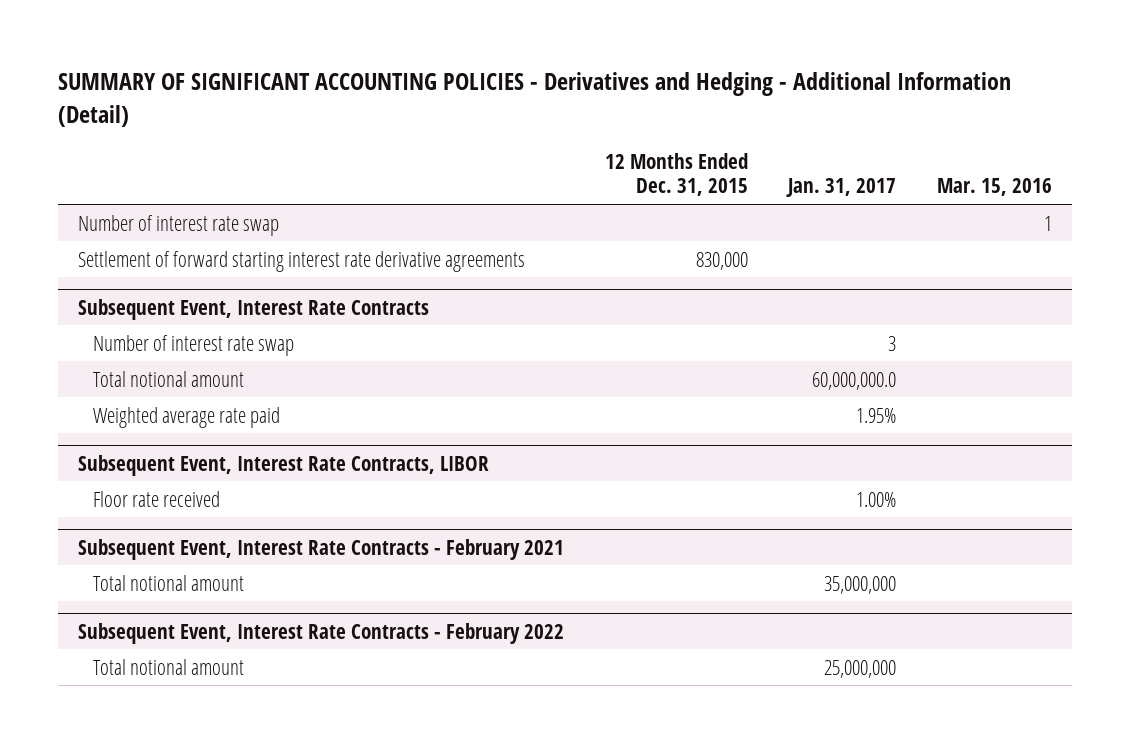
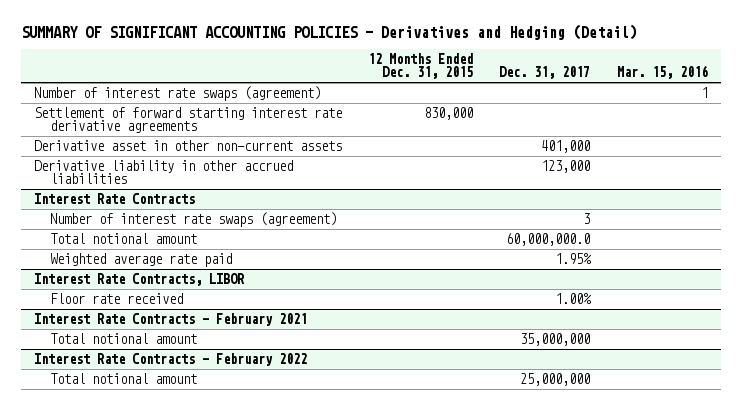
[58,72,1012,127] SUMMARY OF SIGNIFICANT ACCOUNTING POLICIES - Derivatives and Hedging - Additional Information (Detail) -> [21,24,638,41] SUMMARY OF SIGNIFICANT ACCOUNTING POLICIES - Derivatives and Hedging (Detail)
[786,178,897,198] Jan. 31, 2017 -> none
none -> [499,66,591,80] Dec. 31, 2017
[78,214,280,236] Number of interest rate swap -> [34,86,322,102] Number of interest rate swaps (agreement)
none -> [34,140,343,152] Derivative asset in other non-current assets
none -> [34,160,294,185] Derivative liability in other accrued liabilities
[78,298,430,320] Subsequent Event, Interest Rate Contracts -> [34,193,196,205] Interest Rate Contracts
[93,334,295,356] Number of interest rate swap -> [50,212,338,228] Number of interest rate swaps (agreement)
[78,454,490,476] Subsequent Event, Interest Rate Contracts, LIBOR -> [34,273,246,287] Interest Rate Contracts, LIBOR
[78,538,565,560] Subsequent Event, Interest Rate Contracts - February 2021 -> [34,313,308,327] Interest Rate Contracts - February 2021
[78,622,565,644] Subsequent Event, Interest Rate Contracts - February 2022 -> [34,353,308,367] Interest Rate Contracts - February 2022

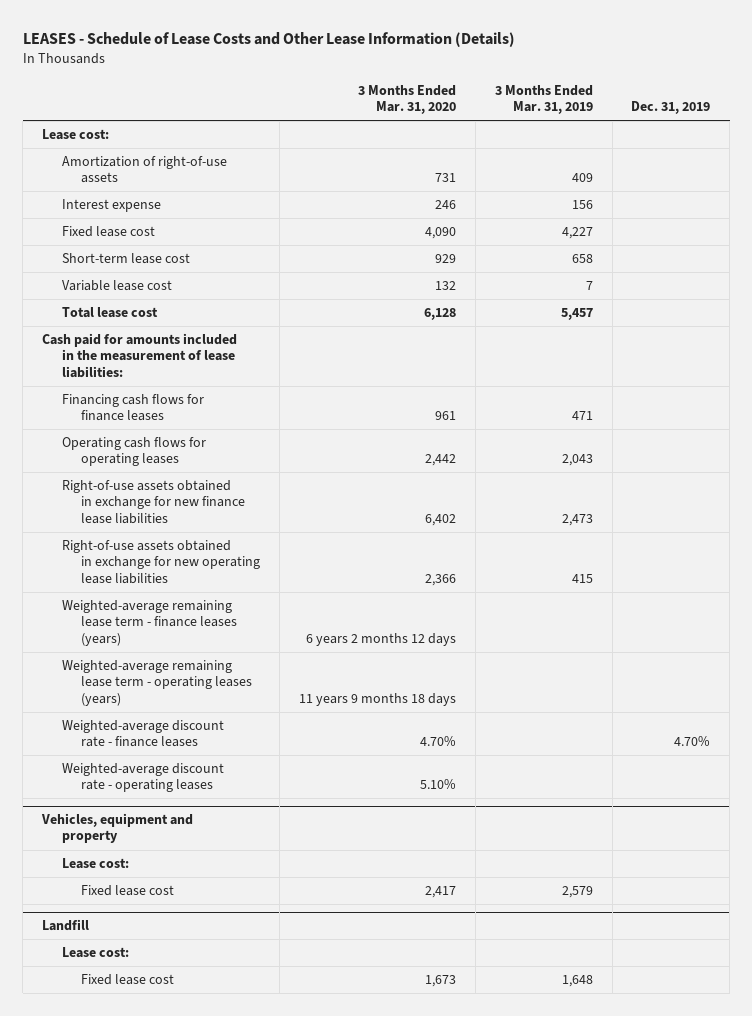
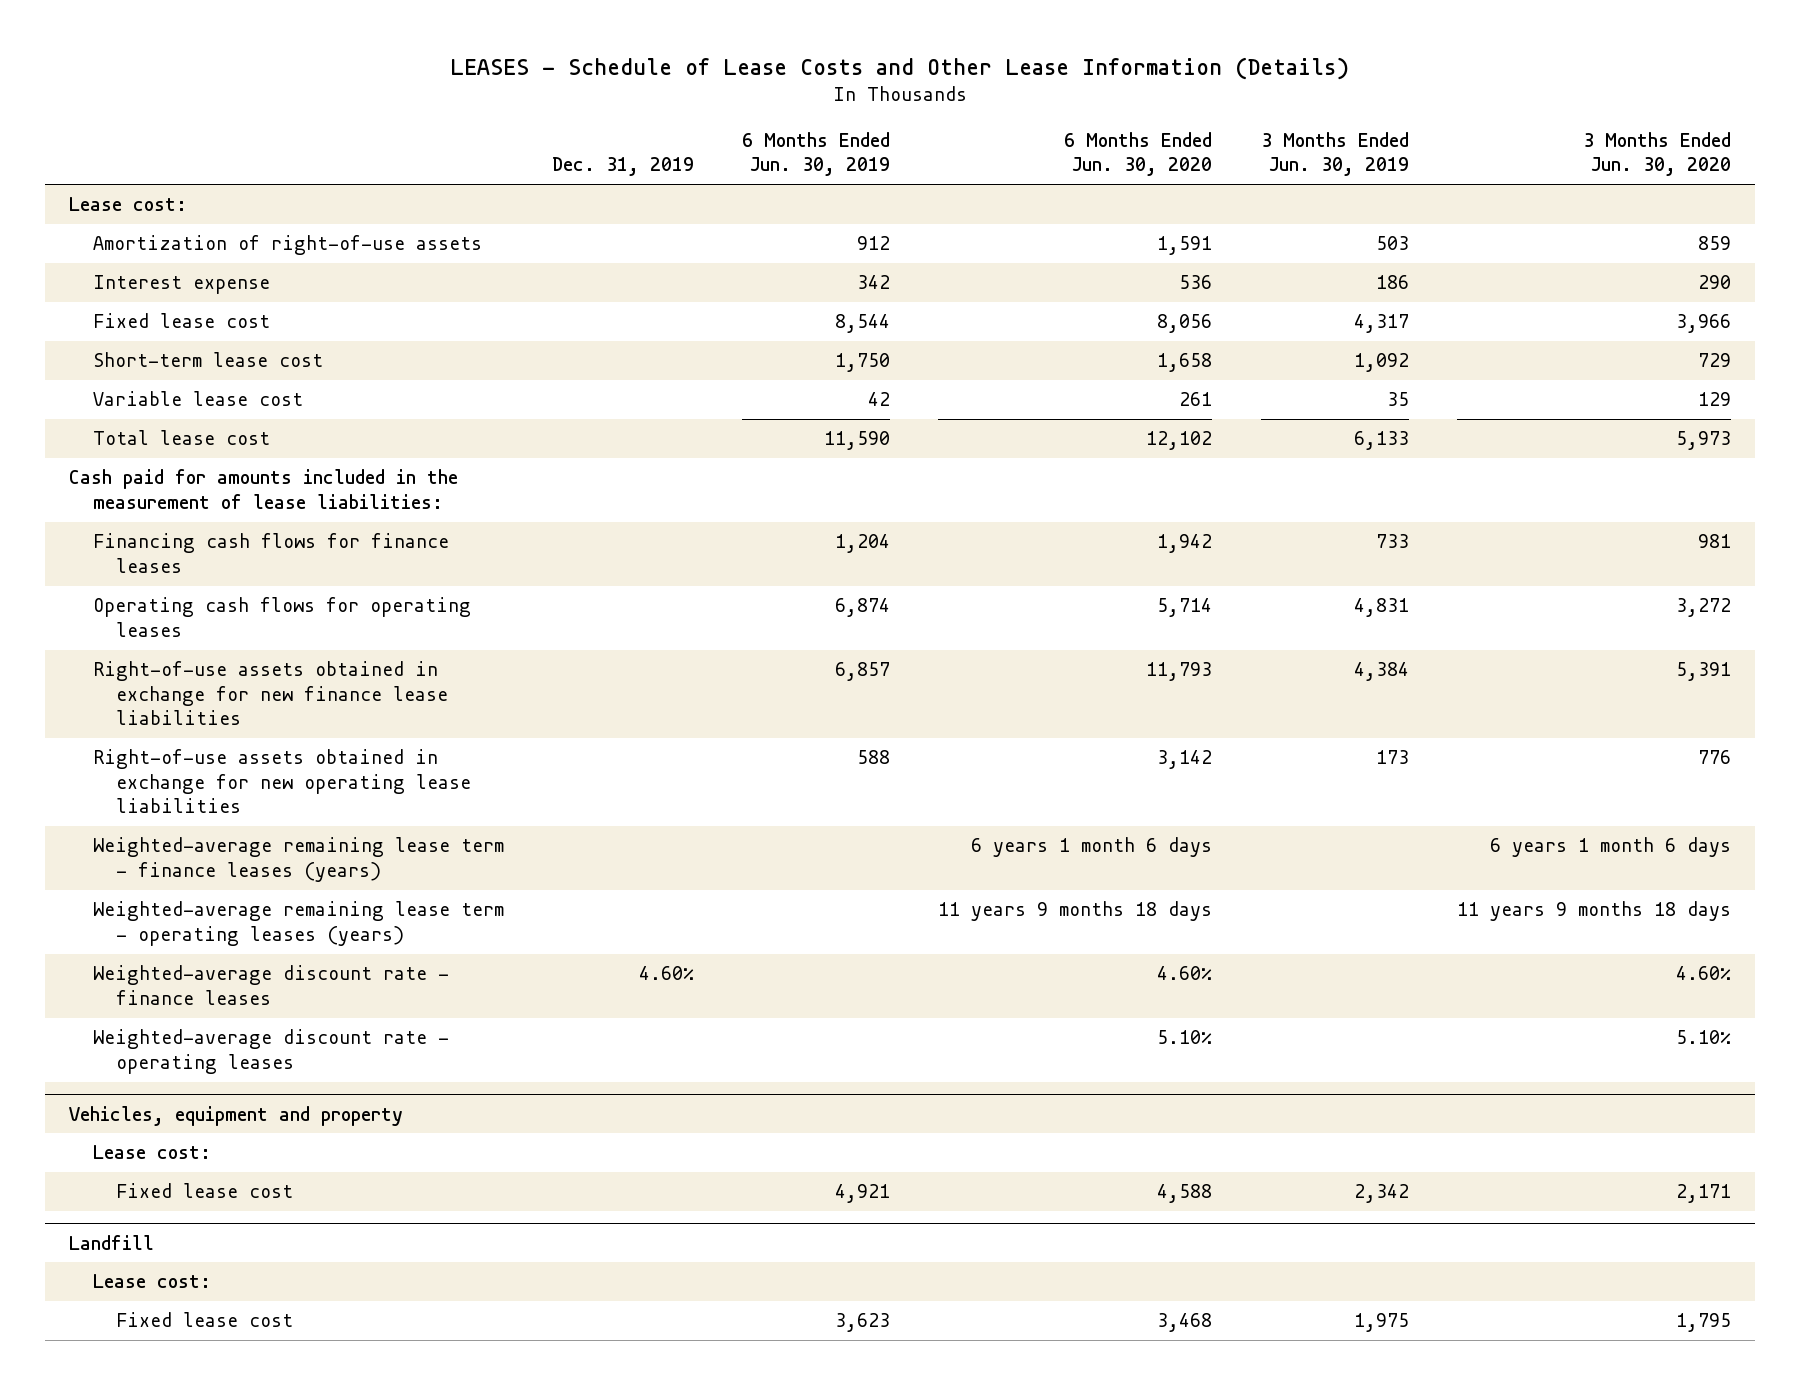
[358,85,457,115] 3 Months Ended Mar. 31, 2020 -> none
[494,85,593,115] 3 Months Ended Mar. 31, 2019 -> none
none -> [742,131,891,177] 6 Months Ended Jun. 30, 2019
none -> [1064,131,1213,177] 6 Months Ended Jun. 30, 2020
none -> [1260,131,1409,177] 3 Months Ended Jun. 30, 2019
none -> [1582,131,1731,177] 3 Months Ended Jun. 30, 2020
[674,736,711,747] 4.70% -> [638,966,694,981] 4.60%

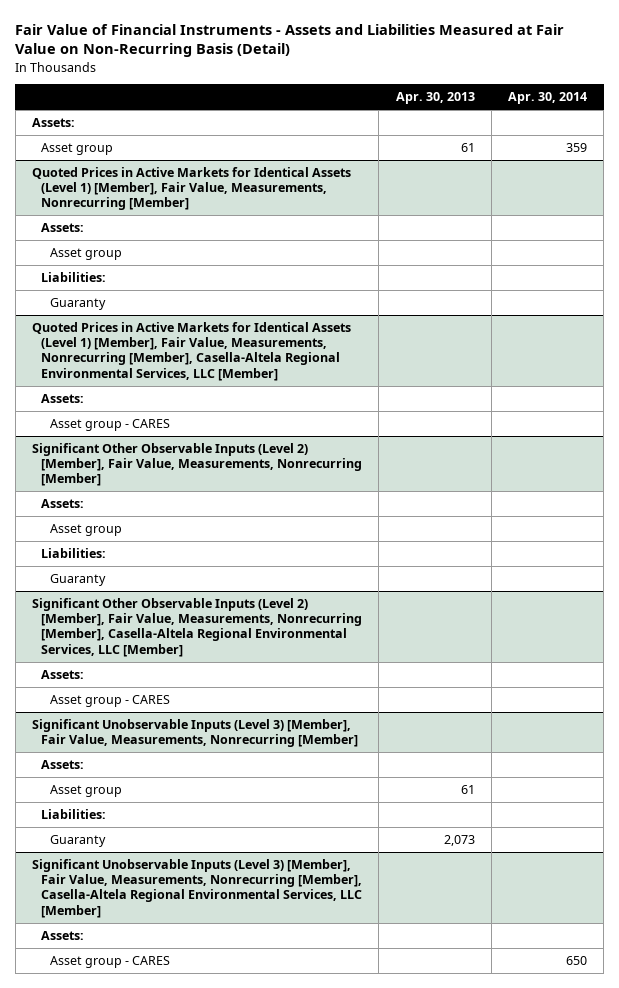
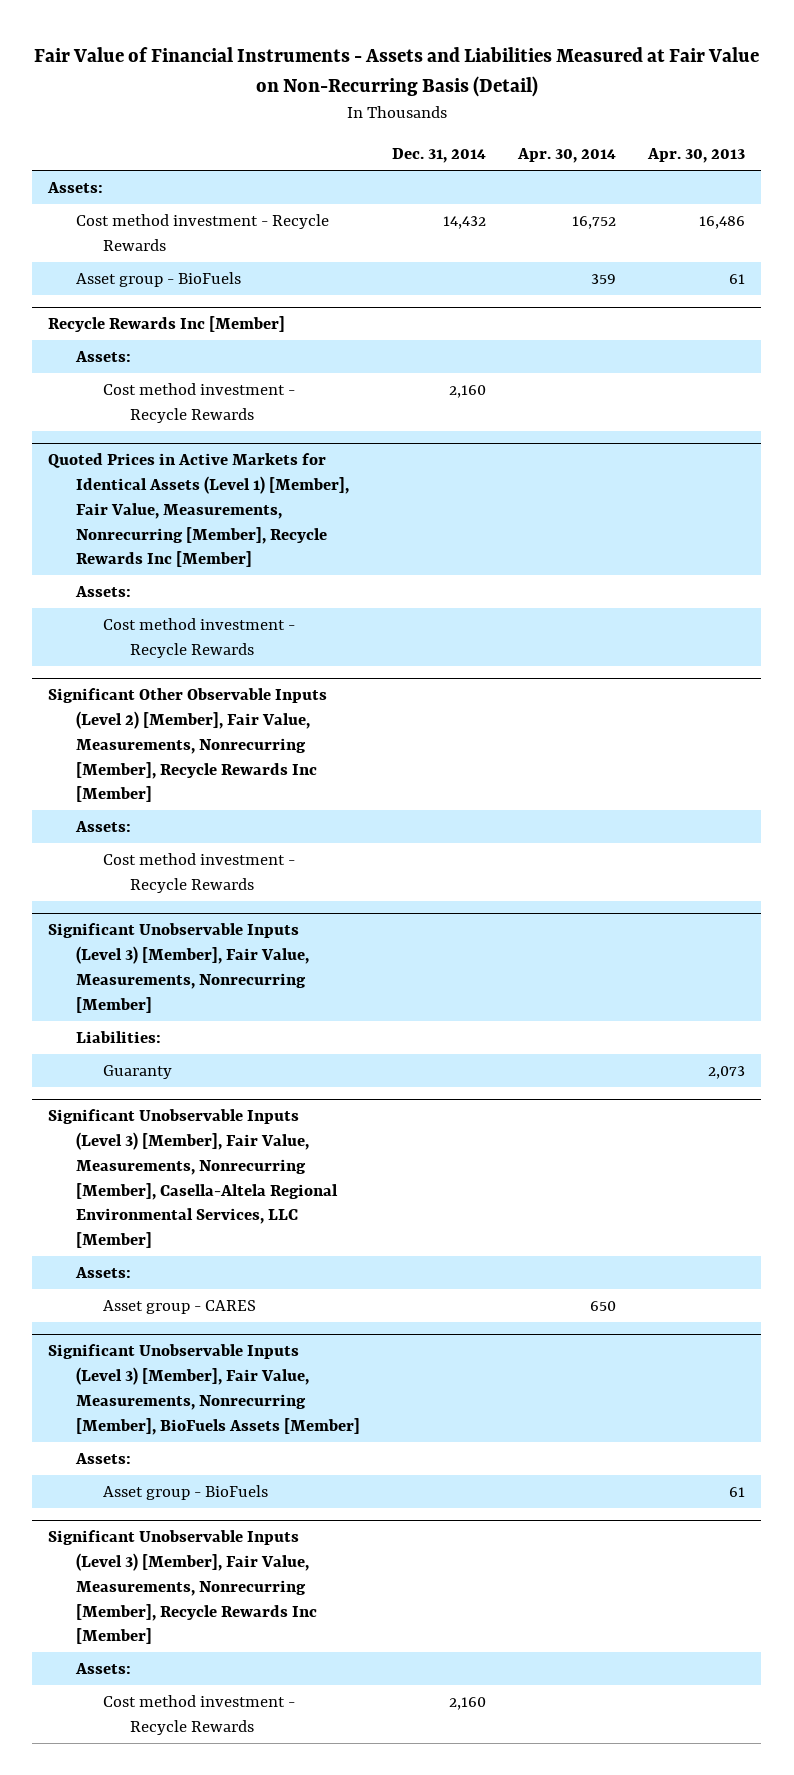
none -> [391,148,486,164] Dec. 31, 2014
none -> [75,213,329,251] Cost method investment - Recycle Rewards
[41,143,114,156] Asset group -> [75,271,241,287] Asset group - BioFuels
none -> [48,316,286,333] Recycle Rewards Inc [Member]
none -> [74,350,131,362] Assets:
none -> [102,382,295,423] Cost method investment - Recycle Rewards
[31,167,351,211] Quoted Prices in Active Markets for Identical Assets (Level 1) [Member], Fair Value, Measurements, Nonrecurring [Member] -> [48,453,349,568] Quoted Prices in Active Markets for Identical Assets (Level 1) [Member], Fair Value, Measurements, Nonrecurring [Member], Recycle Rewards Inc [Member]
[50,248,123,261] Asset group -> none
[41,272,107,283] Liabilities: -> none
[50,298,107,311] Guaranty -> none
[31,322,351,381] Quoted Prices in Active Markets for Identical Assets (Level 1) [Member], Fair Value, Measurements, Nonrecurring [Member], Casella-Altela Regional Environmental Services, LLC [Member] -> none
[41,394,85,404] Assets: -> none
[50,419,171,432] Asset group - CARES -> none
none -> [102,617,295,658] Cost method investment - Recycle Rewards
[31,443,363,487] Significant Other Observable Inputs (Level 2) [Member], Fair Value, Measurements, Nonrecurring [Member] -> [48,688,328,803] Significant Other Observable Inputs (Level 2) [Member], Fair Value, Measurements, Nonrecurring [Member], Recycle Rewards Inc [Member]
[50,524,123,537] Asset group -> none
[41,548,107,559] Liabilities: -> none
[50,574,107,587] Guaranty -> none
[31,598,363,657] Significant Other Observable Inputs (Level 2) [Member], Fair Value, Measurements, Nonrecurring [Member], Casella-Altela Regional Environmental Services, LLC [Member] -> none
[41,670,85,680] Assets: -> none
[50,695,171,708] Asset group - CARES -> none
none -> [102,852,295,893] Cost method investment - Recycle Rewards
[41,760,85,770] Assets: -> none
[50,785,123,798] Asset group -> none
none -> [48,1344,360,1435] Significant Unobservable Inputs (Level 3) [Member], Fair Value, Measurements, Nonrecurring [Member], BioFuels Assets [Member]
none -> [74,1452,131,1464] Assets:
none -> [102,1484,268,1500] Asset group - BioFuels
none -> [48,1530,317,1645] Significant Unobservable Inputs (Level 3) [Member], Fair Value, Measurements, Nonrecurring [Member], Recycle Rewards Inc [Member]
none -> [74,1662,131,1674] Assets:
none -> [102,1694,295,1735] Cost method investment - Recycle Rewards

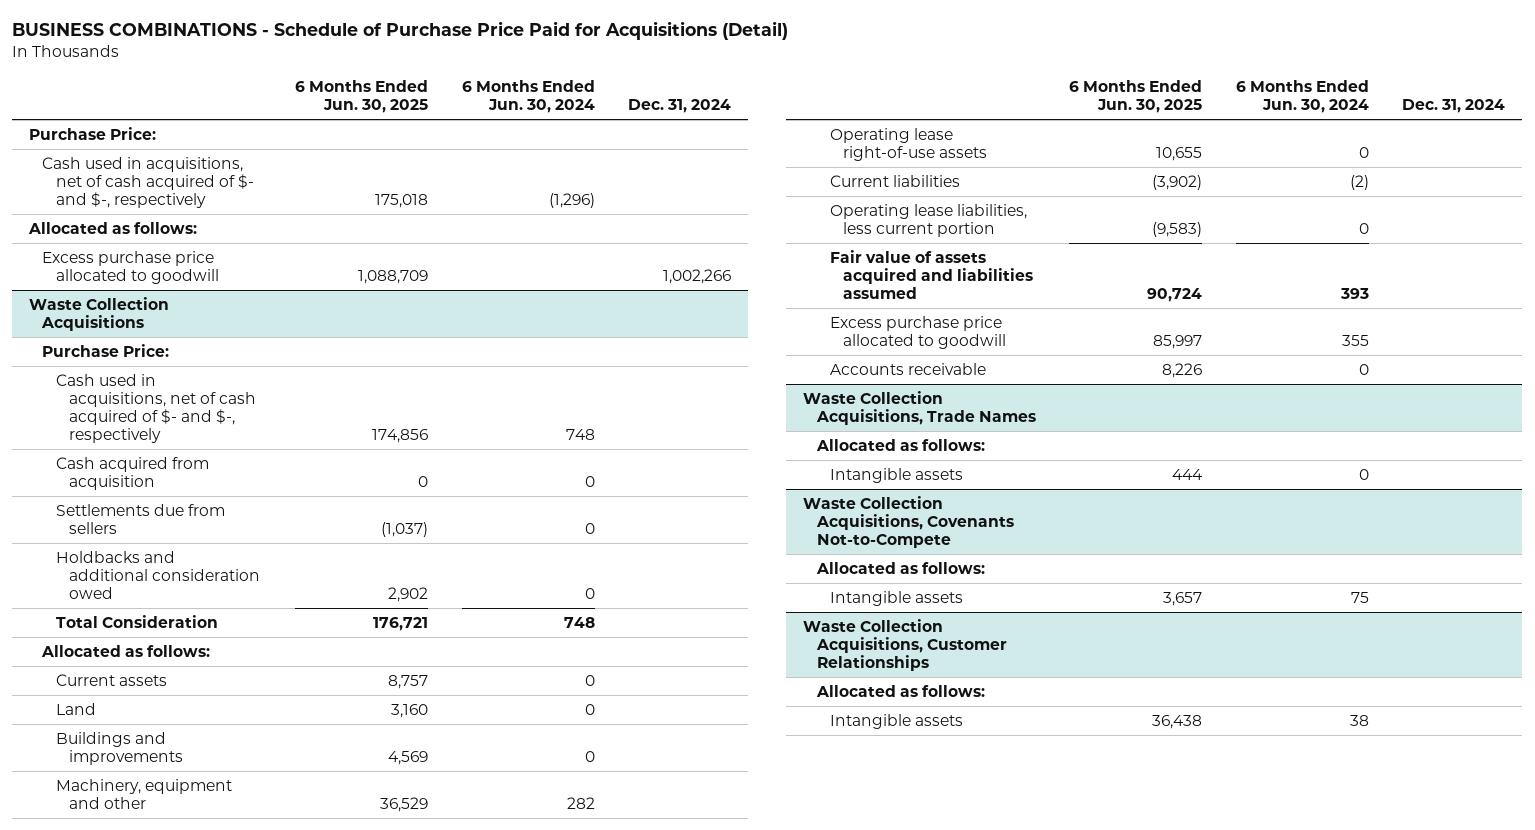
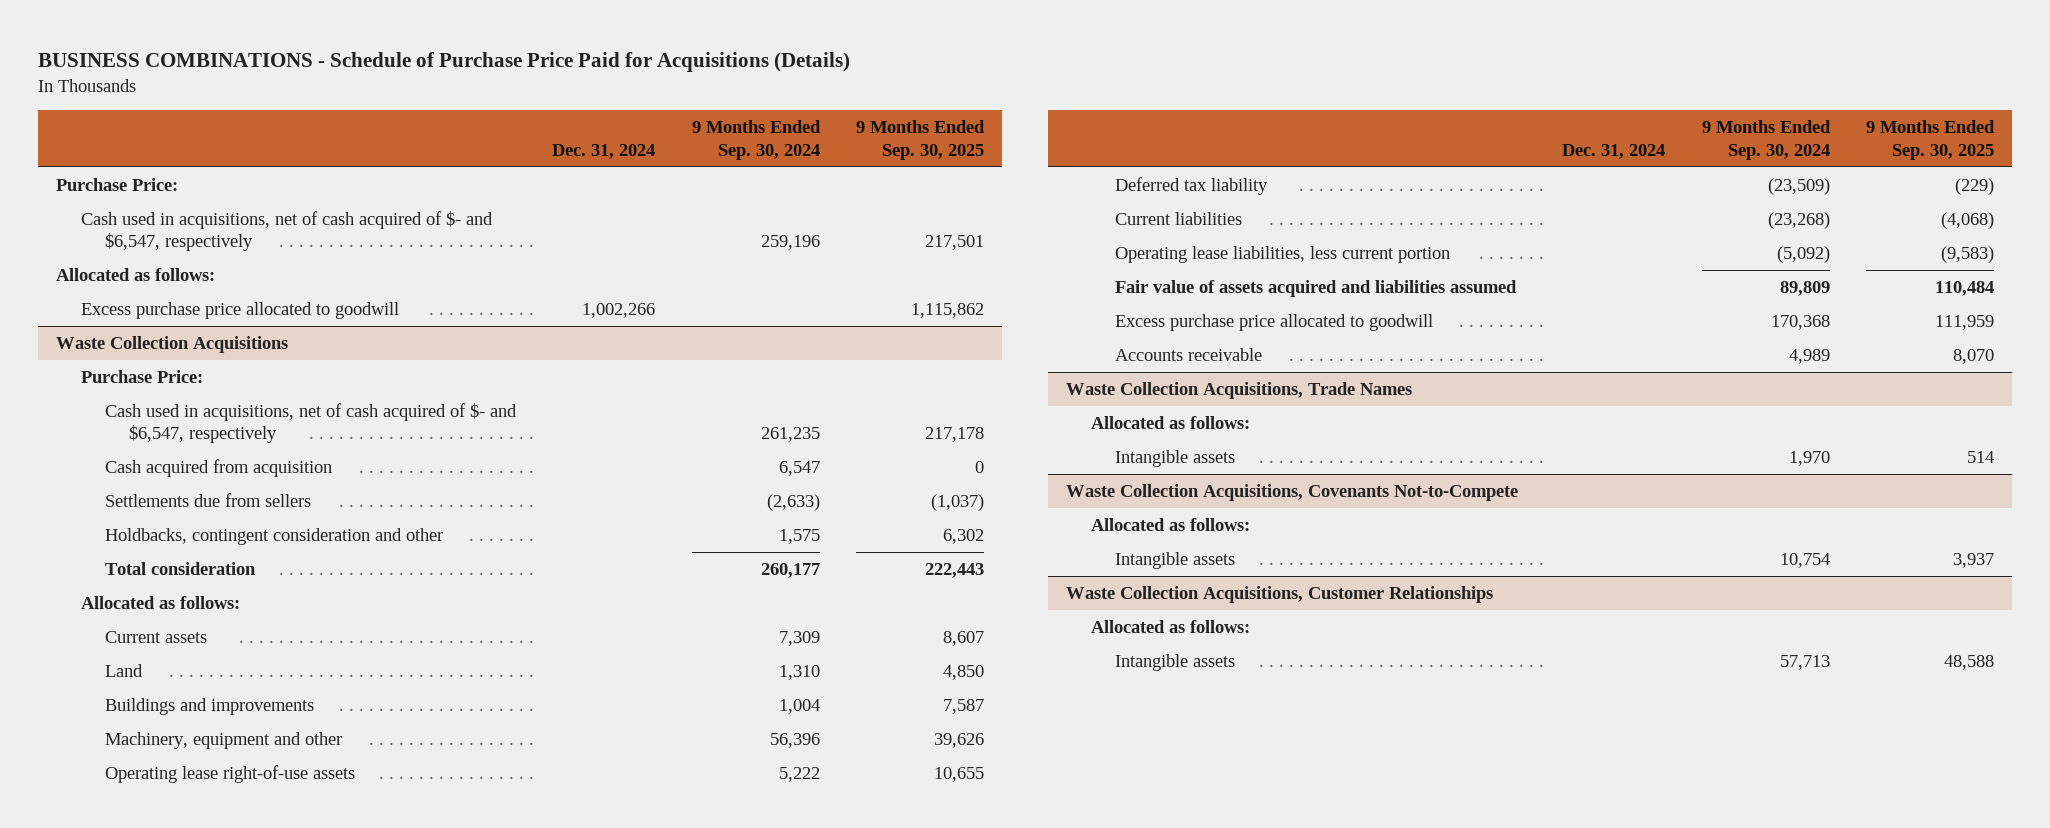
[12,21,789,41] BUSINESS COMBINATIONS - Schedule of Purchase Price Paid for Acquisitions (Detail) -> [38,51,851,72] BUSINESS COMBINATIONS - Schedule of Purchase Price Paid for Acquisitions (Details)
[295,80,429,114] 6 Months Ended Jun. 30, 2025 -> none
[461,80,595,114] 6 Months Ended Jun. 30, 2024 -> none
none -> [691,120,821,160] 9 Months Ended Sep. 30, 2024
none -> [855,120,985,160] 9 Months Ended Sep. 30, 2025
[42,156,254,209] Cash used in acquisitions, net of cash acquired of $- and $-, respectively -> [80,211,493,252] Cash used in acquisitions, net of cash acquired of $- and $6,547, respectively
[55,373,256,444] Cash used in acquisitions, net of cash acquired of $- and $-, respectively -> [104,403,517,444] Cash used in acquisitions, net of cash acquired of $- and $6,547, respectively
[55,550,260,600] Holdbacks and additional consideration owed -> [104,528,443,546] Holdbacks, contingent consideration and other
[55,614,218,628] Total Consideration -> [104,562,256,576] Total consideration
none -> [1114,177,1268,196] Deferred tax liability

